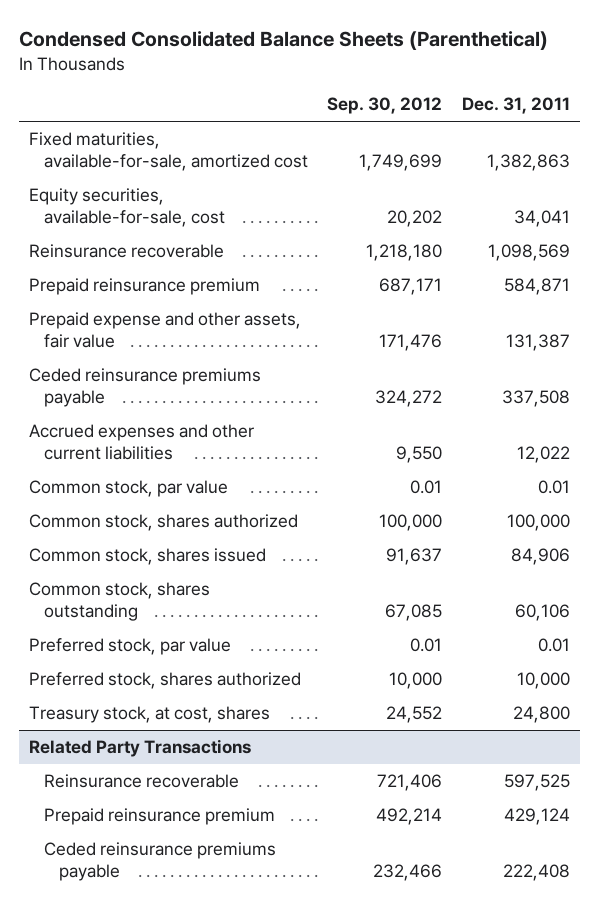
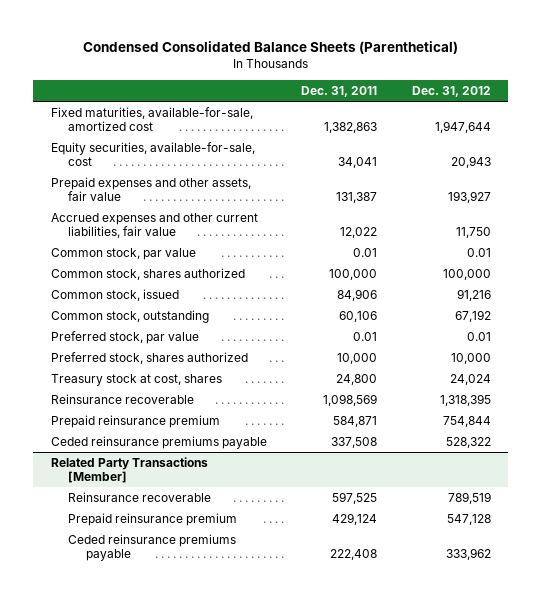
[327,97,443,115] Sep. 30, 2012 -> none
none -> [411,85,491,97] Dec. 31, 2012
[28,312,301,349] Prepaid expense and other assets, fair value -> [50,177,251,202] Prepaid expenses and other assets, fair value
[28,424,254,461] Accrued expenses and other current liabilities -> [50,213,258,239] Accrued expenses and other current liabilities, fair value
[28,548,266,566] Common stock, shares issued -> [50,289,179,302] Common stock, issued
[28,582,210,622] Common stock, shares outstanding -> [50,310,209,324] Common stock, outstanding
[28,706,270,724] Treasury stock, at cost, shares -> [50,374,222,387] Treasury stock at cost, shares
[28,244,224,259] Reinsurance recoverable -> [50,394,194,405] Reinsurance recoverable
[28,278,260,296] Prepaid reinsurance premium -> [50,415,220,429] Prepaid reinsurance premium
[28,368,261,408] Ceded reinsurance premiums payable -> [50,436,267,450] Ceded reinsurance premiums payable
[28,739,251,758] Related Party Transactions -> [50,457,208,484] Related Party Transactions [Member]

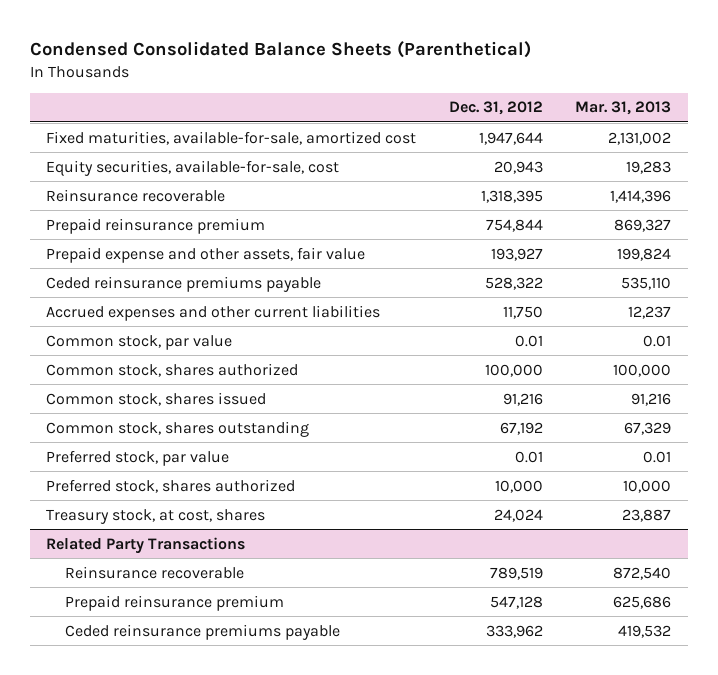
[301,85,378,97] Dec. 31, 2011 -> none
none -> [575,101,672,116] Mar. 31, 2013
[50,394,194,405] Reinsurance recoverable -> [46,188,226,202] Reinsurance recoverable
[50,415,220,429] Prepaid reinsurance premium -> [46,217,266,234] Prepaid reinsurance premium
[50,177,251,202] Prepaid expenses and other assets, fair value -> [46,246,366,263] Prepaid expense and other assets, fair value
[50,436,267,450] Ceded reinsurance premiums payable -> [46,275,322,292] Ceded reinsurance premiums payable
[50,213,258,239] Accrued expenses and other current liabilities, fair value -> [46,304,381,321] Accrued expenses and other current liabilities
[50,289,179,302] Common stock, issued -> [46,391,267,406] Common stock, shares issued
[50,310,209,324] Common stock, outstanding -> [46,420,310,437] Common stock, shares outstanding
[50,374,222,387] Treasury stock at cost, shares -> [46,508,266,524] Treasury stock, at cost, shares
[50,457,208,484] Related Party Transactions [Member] -> [46,536,246,554] Related Party Transactions

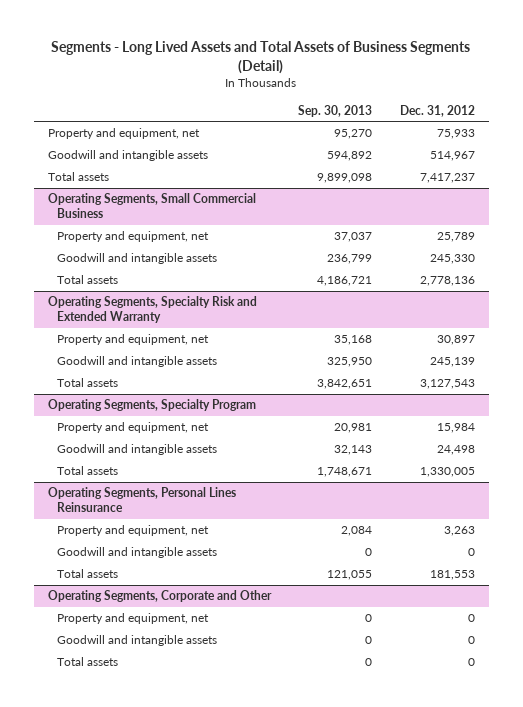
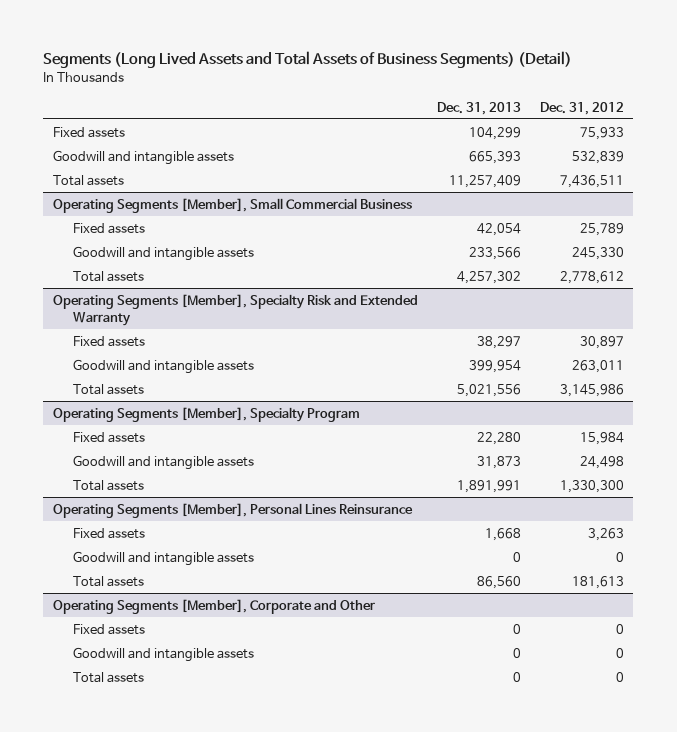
[51,41,471,74] Segments - Long Lived Assets and Total Assets of Business Segments (Detail) -> [43,50,573,68] Segments (Long Lived Assets and Total Assets of Business Segments) (Detail)
[298,104,373,117] Sep. 30, 2013 -> none
none -> [436,101,521,115] Dec. 31, 2013
[47,128,200,140] Property and equipment, net -> [52,126,125,138] Fixed assets
[430,151,476,162] 514,967 -> [571,150,624,164] 532,839
[420,173,476,184] 7,417,237 -> [559,174,624,188] 7,436,511
[47,193,256,219] Operating Segments, Small Commercial Business -> [52,197,412,213] Operating Segments [Member], Small Commercial Business
[57,231,210,243] Property and equipment, net -> [72,222,145,234] Fixed assets
[420,276,476,287] 2,778,136 -> [559,270,624,284] 2,778,612
[47,296,257,324] Operating Segments, Specialty Risk and Extended Warranty -> [52,293,418,326] Operating Segments [Member], Specialty Risk and Extended Warranty
[57,334,210,346] Property and equipment, net -> [72,335,145,347] Fixed assets
[430,357,476,368] 245,139 -> [571,359,624,373] 263,011
[420,379,476,390] 3,127,543 -> [559,383,624,397] 3,145,986
[47,399,256,412] Operating Segments, Specialty Program -> [52,406,360,422] Operating Segments [Member], Specialty Program
[57,422,210,434] Property and equipment, net -> [72,431,145,443] Fixed assets
[420,467,476,478] 1,330,005 -> [559,479,624,493] 1,330,300
[47,487,236,513] Operating Segments, Personal Lines Reinsurance -> [52,502,413,518] Operating Segments [Member], Personal Lines Reinsurance
[57,525,210,537] Property and equipment, net -> [72,527,145,539] Fixed assets
[430,570,476,581] 181,553 -> [571,575,624,589] 181,613
[47,590,272,603] Operating Segments, Corporate and Other -> [52,598,375,614] Operating Segments [Member], Corporate and Other
[57,613,210,625] Property and equipment, net -> [72,623,145,635] Fixed assets

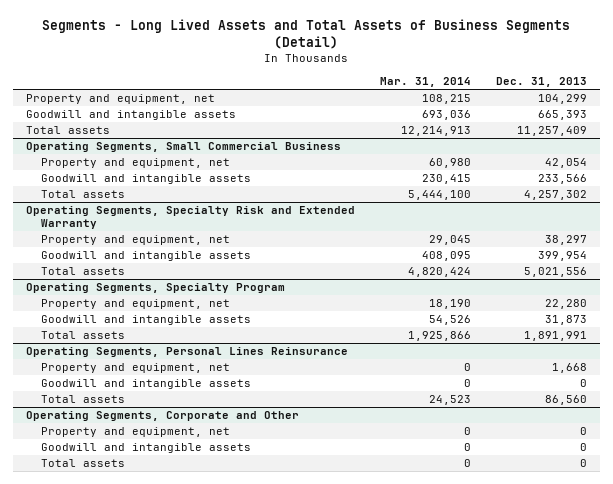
[43,50,573,68] Segments (Long Lived Assets and Total Assets of Business Segments) (Detail) -> [42,19,571,50] Segments - Long Lived Assets and Total Assets of Business Segments (Detail)
[539,101,624,115] Dec. 31, 2012 -> none
none -> [379,77,471,88] Mar. 31, 2014
[52,126,125,138] Fixed assets -> [25,94,215,105] Property and equipment, net
[52,197,412,213] Operating Segments [Member], Small Commercial Business -> [25,142,341,153] Operating Segments, Small Commercial Business
[72,222,145,234] Fixed assets -> [41,158,231,169] Property and equipment, net
[52,293,418,326] Operating Segments [Member], Specialty Risk and Extended Warranty -> [25,206,355,229] Operating Segments, Specialty Risk and Extended Warranty
[72,335,145,347] Fixed assets -> [41,235,231,246] Property and equipment, net
[52,406,360,422] Operating Segments [Member], Specialty Program -> [25,283,285,294] Operating Segments, Specialty Program
[72,431,145,443] Fixed assets -> [41,299,231,310] Property and equipment, net
[52,502,413,518] Operating Segments [Member], Personal Lines Reinsurance -> [25,347,348,358] Operating Segments, Personal Lines Reinsurance
[72,527,145,539] Fixed assets -> [41,363,231,374] Property and equipment, net
[52,598,375,614] Operating Segments [Member], Corporate and Other -> [25,411,299,422] Operating Segments, Corporate and Other
[72,623,145,635] Fixed assets -> [41,427,231,438] Property and equipment, net

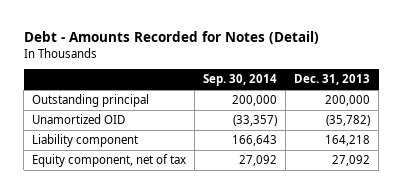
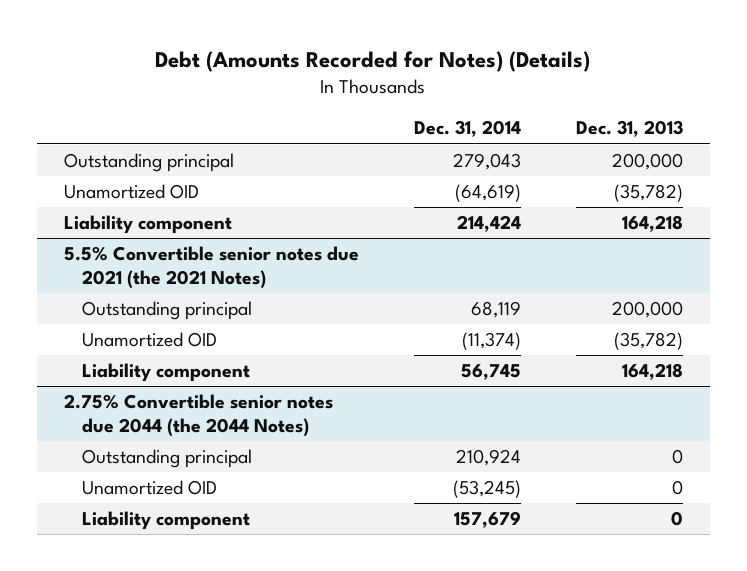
[23,30,319,44] Debt - Amounts Recorded for Notes (Detail) -> [155,51,591,73] Debt (Amounts Recorded for Notes) (Details)
[203,74,278,87] Sep. 30, 2014 -> none
none -> [413,120,521,138] Dec. 31, 2014
[32,154,187,168] Equity component, net of tax -> none
none -> [64,245,360,290] 5.5% Convertible senior notes due 2021 (the 2021 Notes)
none -> [81,300,252,320] Outstanding principal
none -> [81,331,217,347] Unamortized OID
none -> [81,362,250,382] Liability component
none -> [64,393,334,438] 2.75% Convertible senior notes due 2044 (the 2044 Notes)
none -> [81,448,252,468] Outstanding principal
none -> [81,479,217,495] Unamortized OID
none -> [81,510,250,530] Liability component

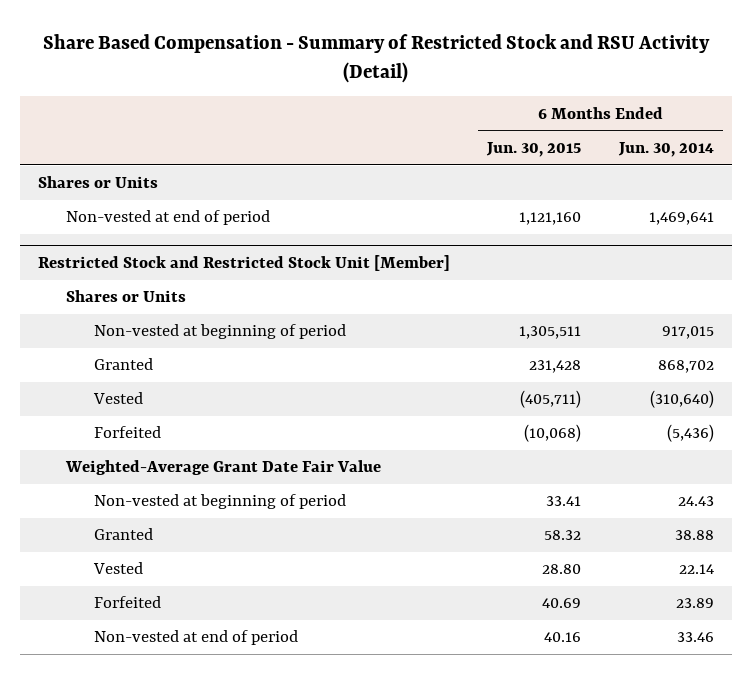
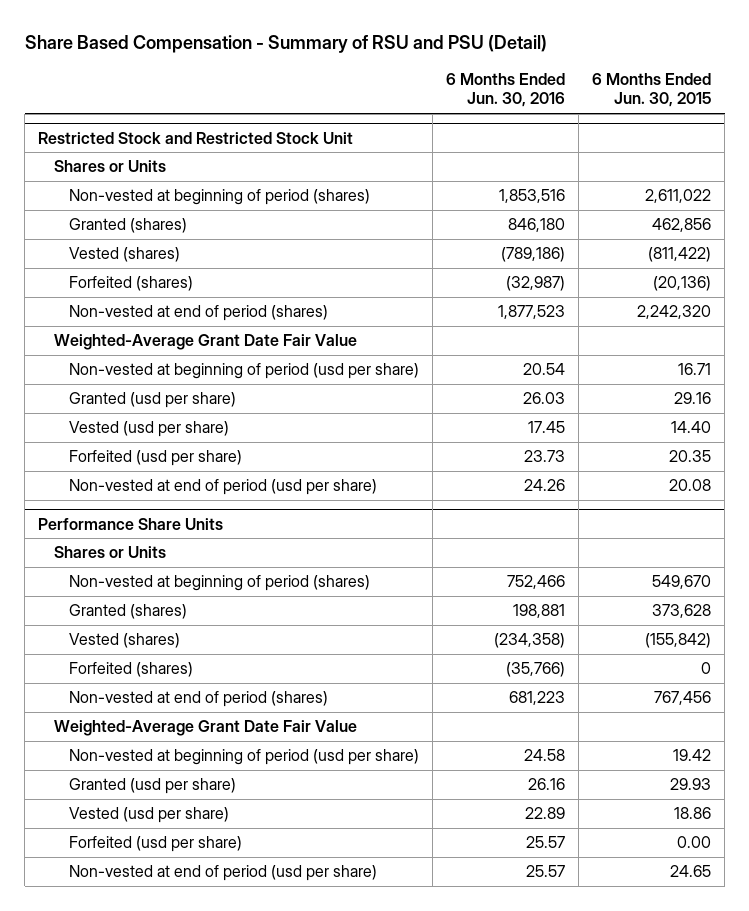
[42,33,710,83] Share Based Compensation - Summary of Restricted Stock and RSU Activity (Detail) -> [24,35,547,54] Share Based Compensation - Summary of RSU and PSU (Detail)
[617,141,714,157] Jun. 30, 2014 -> none
none -> [446,73,566,108] 6 Months Ended Jun. 30, 2016
none -> [38,131,354,144] Restricted Stock and Restricted Stock Unit
[38,254,451,271] Restricted Stock and Restricted Stock Unit [Member] -> none
[66,210,271,226] Non-vested at end of period -> [69,189,371,206] Non-vested at beginning of period (shares)
[519,212,582,226] 1,121,160 -> [645,189,712,204] 2,611,022
none -> [69,218,188,234] Granted (shares)
none -> [69,247,181,263] Vested (shares)
none -> [69,276,194,292] Forfeited (shares)
none -> [69,305,329,322] Non-vested at end of period (shares)
none -> [53,334,357,351] Weighted-Average Grant Date Fair Value
none -> [69,363,420,380] Non-vested at beginning of period (usd per share)
none -> [69,392,237,409] Granted (usd per share)
none -> [69,421,230,438] Vested (usd per share)
none -> [69,450,243,467] Forfeited (usd per share)
none -> [69,479,378,496] Non-vested at end of period (usd per share)
none -> [38,517,224,530] Performance Share Units
[93,324,346,340] Non-vested at beginning of period -> [69,575,371,592] Non-vested at beginning of period (shares)
[519,326,582,340] 1,305,511 -> [652,575,712,590] 549,670
[93,358,153,371] Granted -> [69,604,188,620] Granted (shares)
[529,360,582,374] 231,428 -> [652,604,712,619] 373,628
[92,392,143,405] Vested -> [69,633,181,649] Vested (shares)
[520,390,582,409] (405,711) -> [645,633,712,649] (155,842)
[93,426,161,439] Forfeited -> [69,662,194,678] Forfeited (shares)
[524,424,582,443] (10,068) -> [701,662,712,675] 0
none -> [69,691,329,708] Non-vested at end of period (shares)
[93,494,346,510] Non-vested at beginning of period -> [69,749,420,766] Non-vested at beginning of period (usd per share)
[546,496,582,507] 33.41 -> [673,749,712,762] 19.42
[93,528,153,541] Granted -> [69,778,237,795] Granted (usd per share)
[544,530,582,541] 58.32 -> [670,778,712,791] 29.93
[92,562,143,575] Vested -> [69,807,230,824] Vested (usd per share)
[542,564,582,575] 28.80 -> [674,807,712,820] 18.86
[93,596,161,609] Forfeited -> [69,836,243,853] Forfeited (usd per share)
[542,598,582,609] 40.69 -> [677,836,712,849] 0.00
[93,630,298,646] Non-vested at end of period -> [69,865,378,882] Non-vested at end of period (usd per share)
[544,632,582,643] 40.16 -> [670,865,712,878] 24.65

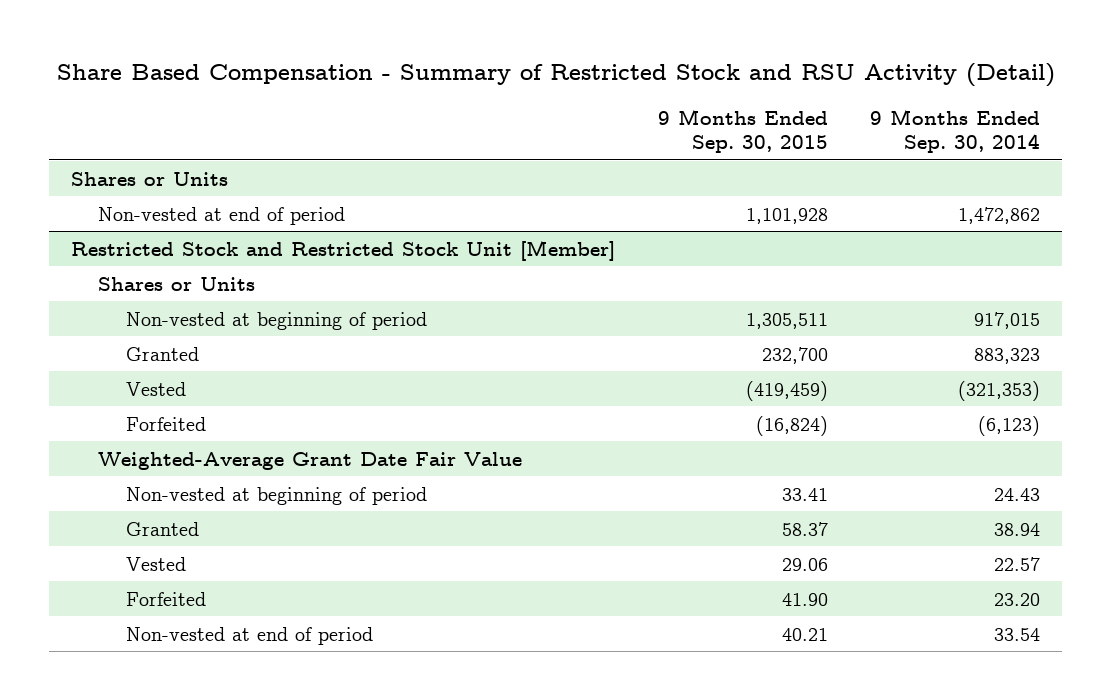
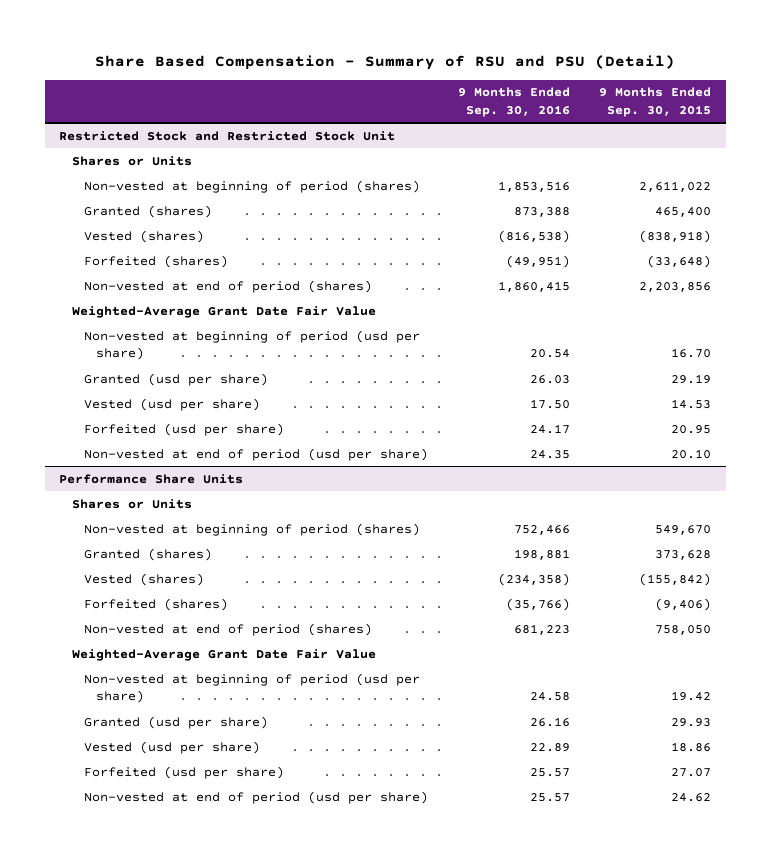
[56,63,1055,88] Share Based Compensation - Summary of Restricted Stock and RSU Activity (Detail) -> [95,54,676,70] Share Based Compensation - Summary of RSU and PSU (Detail)
[870,108,1041,153] 9 Months Ended Sep. 30, 2014 -> none
none -> [457,87,570,117] 9 Months Ended Sep. 30, 2016
none -> [59,130,396,141] Restricted Stock and Restricted Stock Unit
[70,239,615,261] Restricted Stock and Restricted Stock Unit [Member] -> none
[98,206,346,225] Non-vested at end of period -> [83,179,420,193] Non-vested at beginning of period (shares)
[745,207,828,224] 1,101,928 -> [639,180,712,192] 2,611,022
none -> [83,204,212,218] Granted (shares)
none -> [83,229,204,243] Vested (shares)
none -> [83,254,228,268] Forfeited (shares)
none -> [83,279,372,293] Non-vested at end of period (shares)
none -> [71,305,376,318] Weighted-Average Grant Date Fair Value
none -> [83,329,420,361] Non-vested at beginning of period (usd per share)
none -> [83,372,268,386] Granted (usd per share)
none -> [83,397,260,411] Vested (usd per share)
none -> [83,422,284,436] Forfeited (usd per share)
none -> [83,447,428,461] Non-vested at end of period (usd per share)
none -> [59,473,244,484] Performance Share Units
[126,311,428,330] Non-vested at beginning of period -> [83,522,420,536] Non-vested at beginning of period (shares)
[745,312,828,329] 1,305,511 -> [655,524,712,535] 549,670
[126,346,200,361] Granted -> [83,547,212,561] Granted (shares)
[761,346,828,364] 232,700 -> [655,549,712,560] 373,628
[126,381,187,396] Vested -> [83,572,204,586] Vested (shares)
[745,380,828,401] (419,459) -> [639,572,712,586] (155,842)
[126,416,207,431] Forfeited -> [83,597,228,611] Forfeited (shares)
[755,415,828,436] (16,824) -> [655,597,712,611] (9,406)
none -> [83,622,372,636] Non-vested at end of period (shares)
[126,486,428,505] Non-vested at beginning of period -> [83,672,420,704] Non-vested at beginning of period (usd per share)
[781,487,828,501] 33.41 -> [671,691,712,702] 19.42
[126,521,200,536] Granted -> [83,715,268,729] Granted (usd per share)
[781,521,828,536] 58.37 -> [671,717,712,727] 29.93
[126,556,187,571] Vested -> [83,740,260,754] Vested (usd per share)
[781,557,828,571] 29.06 -> [671,741,712,752] 18.86
[126,591,207,606] Forfeited -> [83,765,284,779] Forfeited (usd per share)
[781,592,828,606] 41.90 -> [671,767,712,777] 27.07
[126,626,374,645] Non-vested at end of period -> [83,790,428,804] Non-vested at end of period (usd per share)
[781,627,828,641] 40.21 -> [671,792,712,802] 24.62

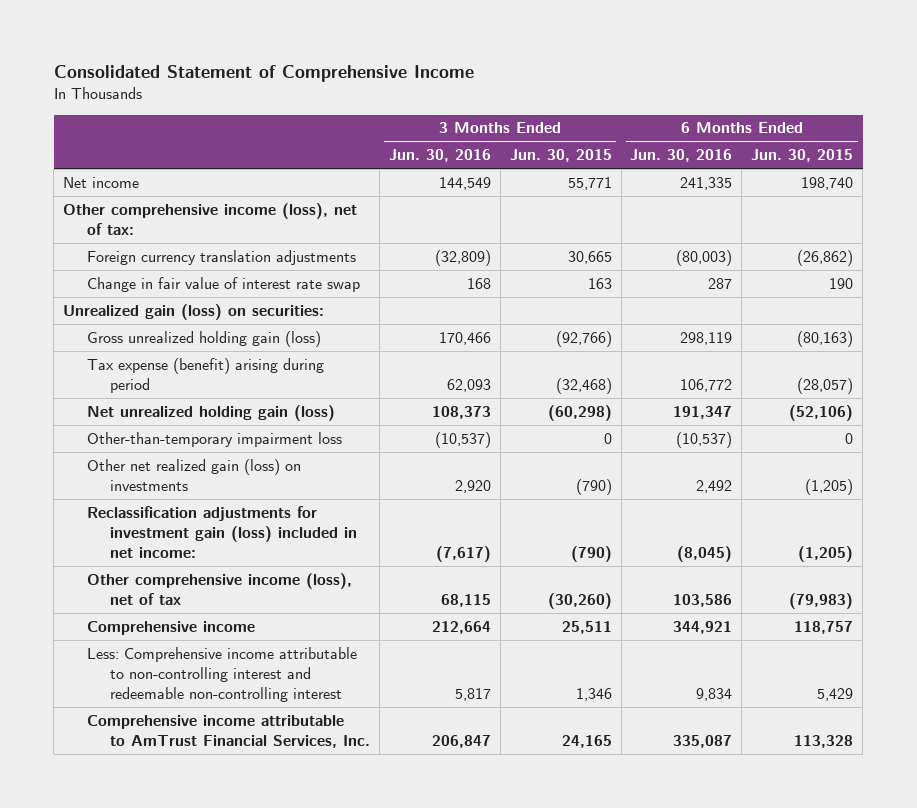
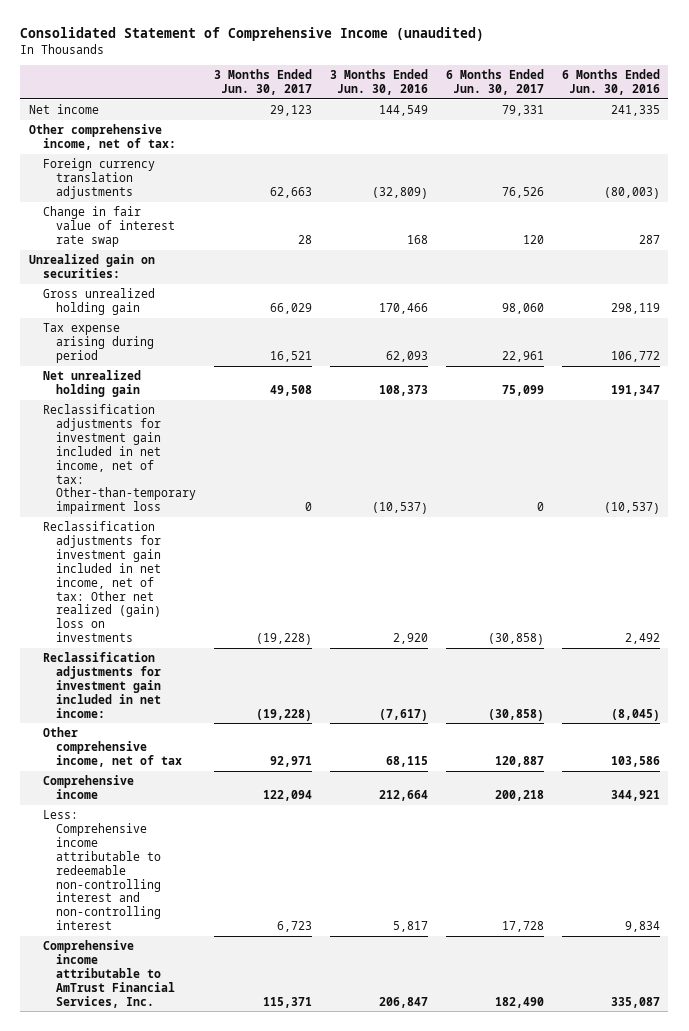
[53,65,474,83] Consolidated Statement of Comprehensive Income -> [20,27,485,42] Consolidated Statement of Comprehensive Income (unaudited)
[509,149,612,163] Jun. 30, 2015 -> none
[751,149,854,163] Jun. 30, 2015 -> none
none -> [214,69,313,96] 3 Months Ended Jun. 30, 2017
none -> [445,69,544,96] 6 Months Ended Jun. 30, 2017
[63,202,358,235] Other comprehensive income (loss), net of tax: -> [29,123,176,150] Other comprehensive income, net of tax:
[63,303,325,320] Unrealized gain (loss) on securities: -> [29,253,156,278] Unrealized gain on securities:
[86,330,321,347] Gross unrealized holding gain (loss) -> [42,287,155,315] Gross unrealized holding gain
[86,357,324,393] Tax expense (benefit) arising during period -> [42,322,155,363] Tax expense arising during period
[86,404,335,421] Net unrealized holding gain (loss) -> [42,369,141,397] Net unrealized holding gain
[86,431,342,447] Other-than-temporary impairment loss -> [42,403,197,515] Reclassification adjustments for investment gain included in net income, net of tax: Other-than-temporary impairment loss
[86,458,301,491] Other net realized gain (loss) on investments -> [42,520,162,643] Reclassification adjustments for investment gain included in net income, net of tax: Other net realized (gain) loss on investments
[86,505,358,558] Reclassification adjustments for investment gain (loss) included in net income: -> [42,651,162,718] Reclassification adjustments for investment gain included in net income:
[86,572,352,605] Other comprehensive income (loss), net of tax -> [42,726,183,767] Other comprehensive income, net of tax
[86,646,357,702] Less: Comprehensive income attributable to non-controlling interest and redeemable non-controlling interest -> [42,809,162,931] Less: Comprehensive income attributable to redeemable non-controlling interest and non-controlling interest

